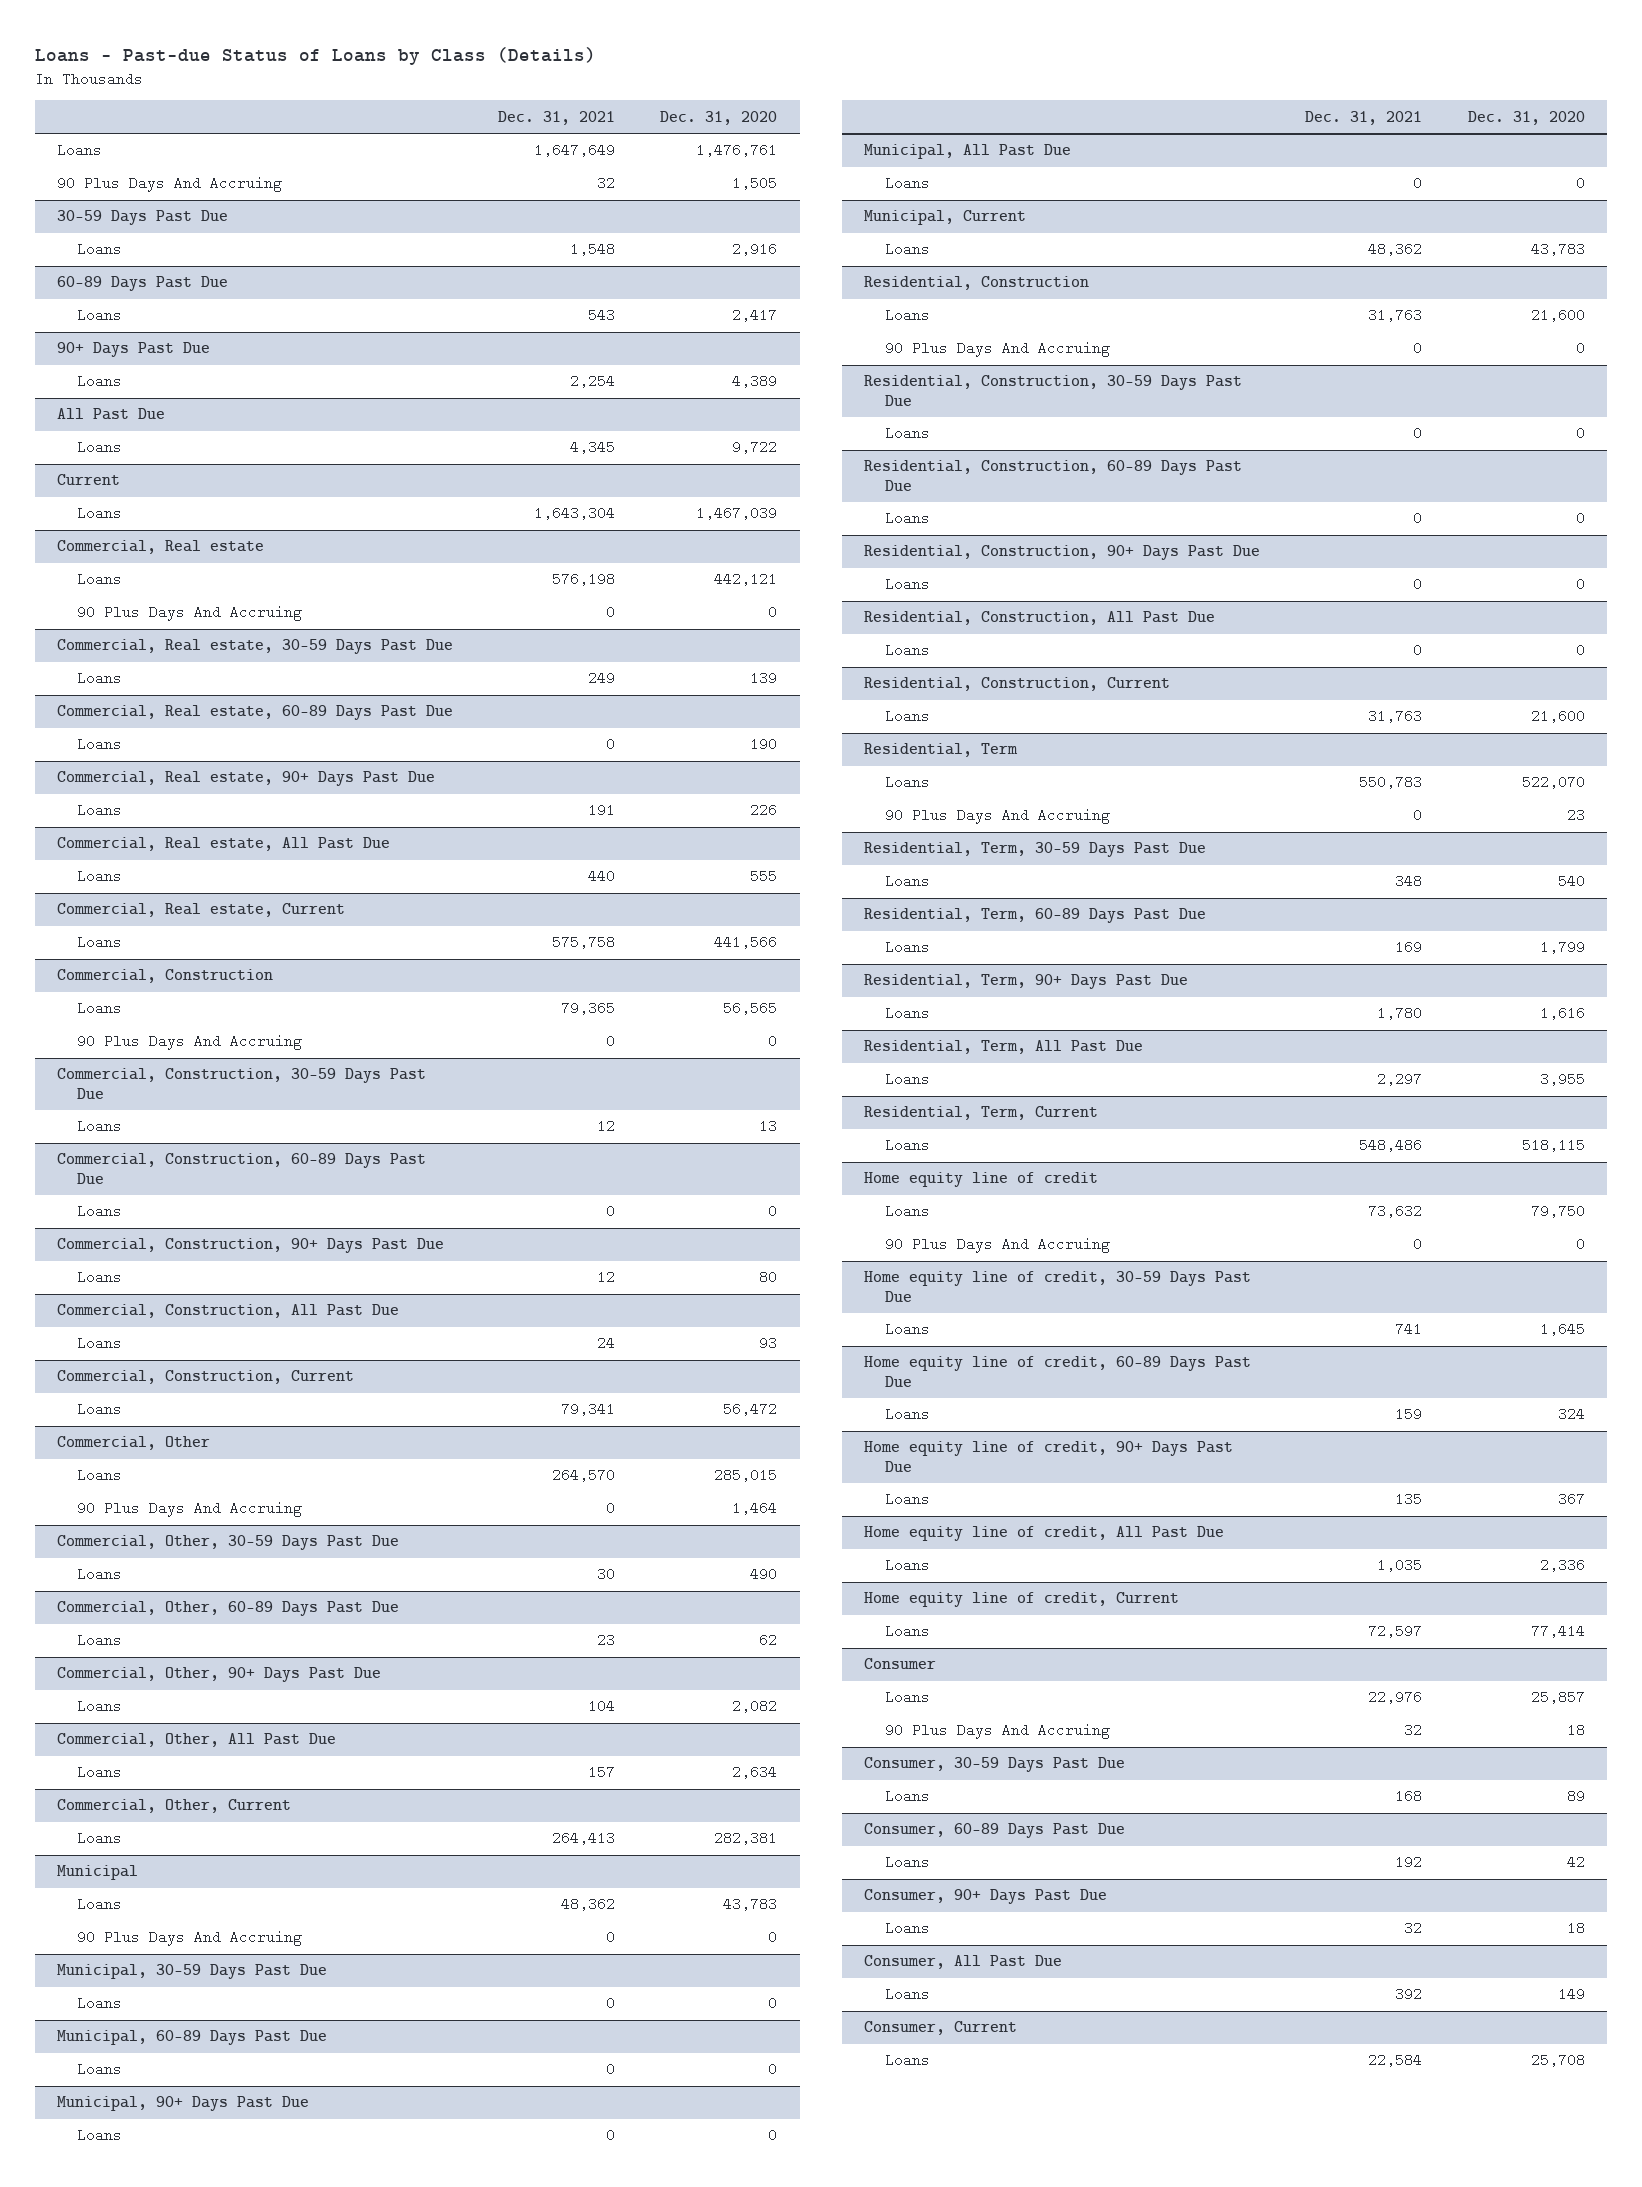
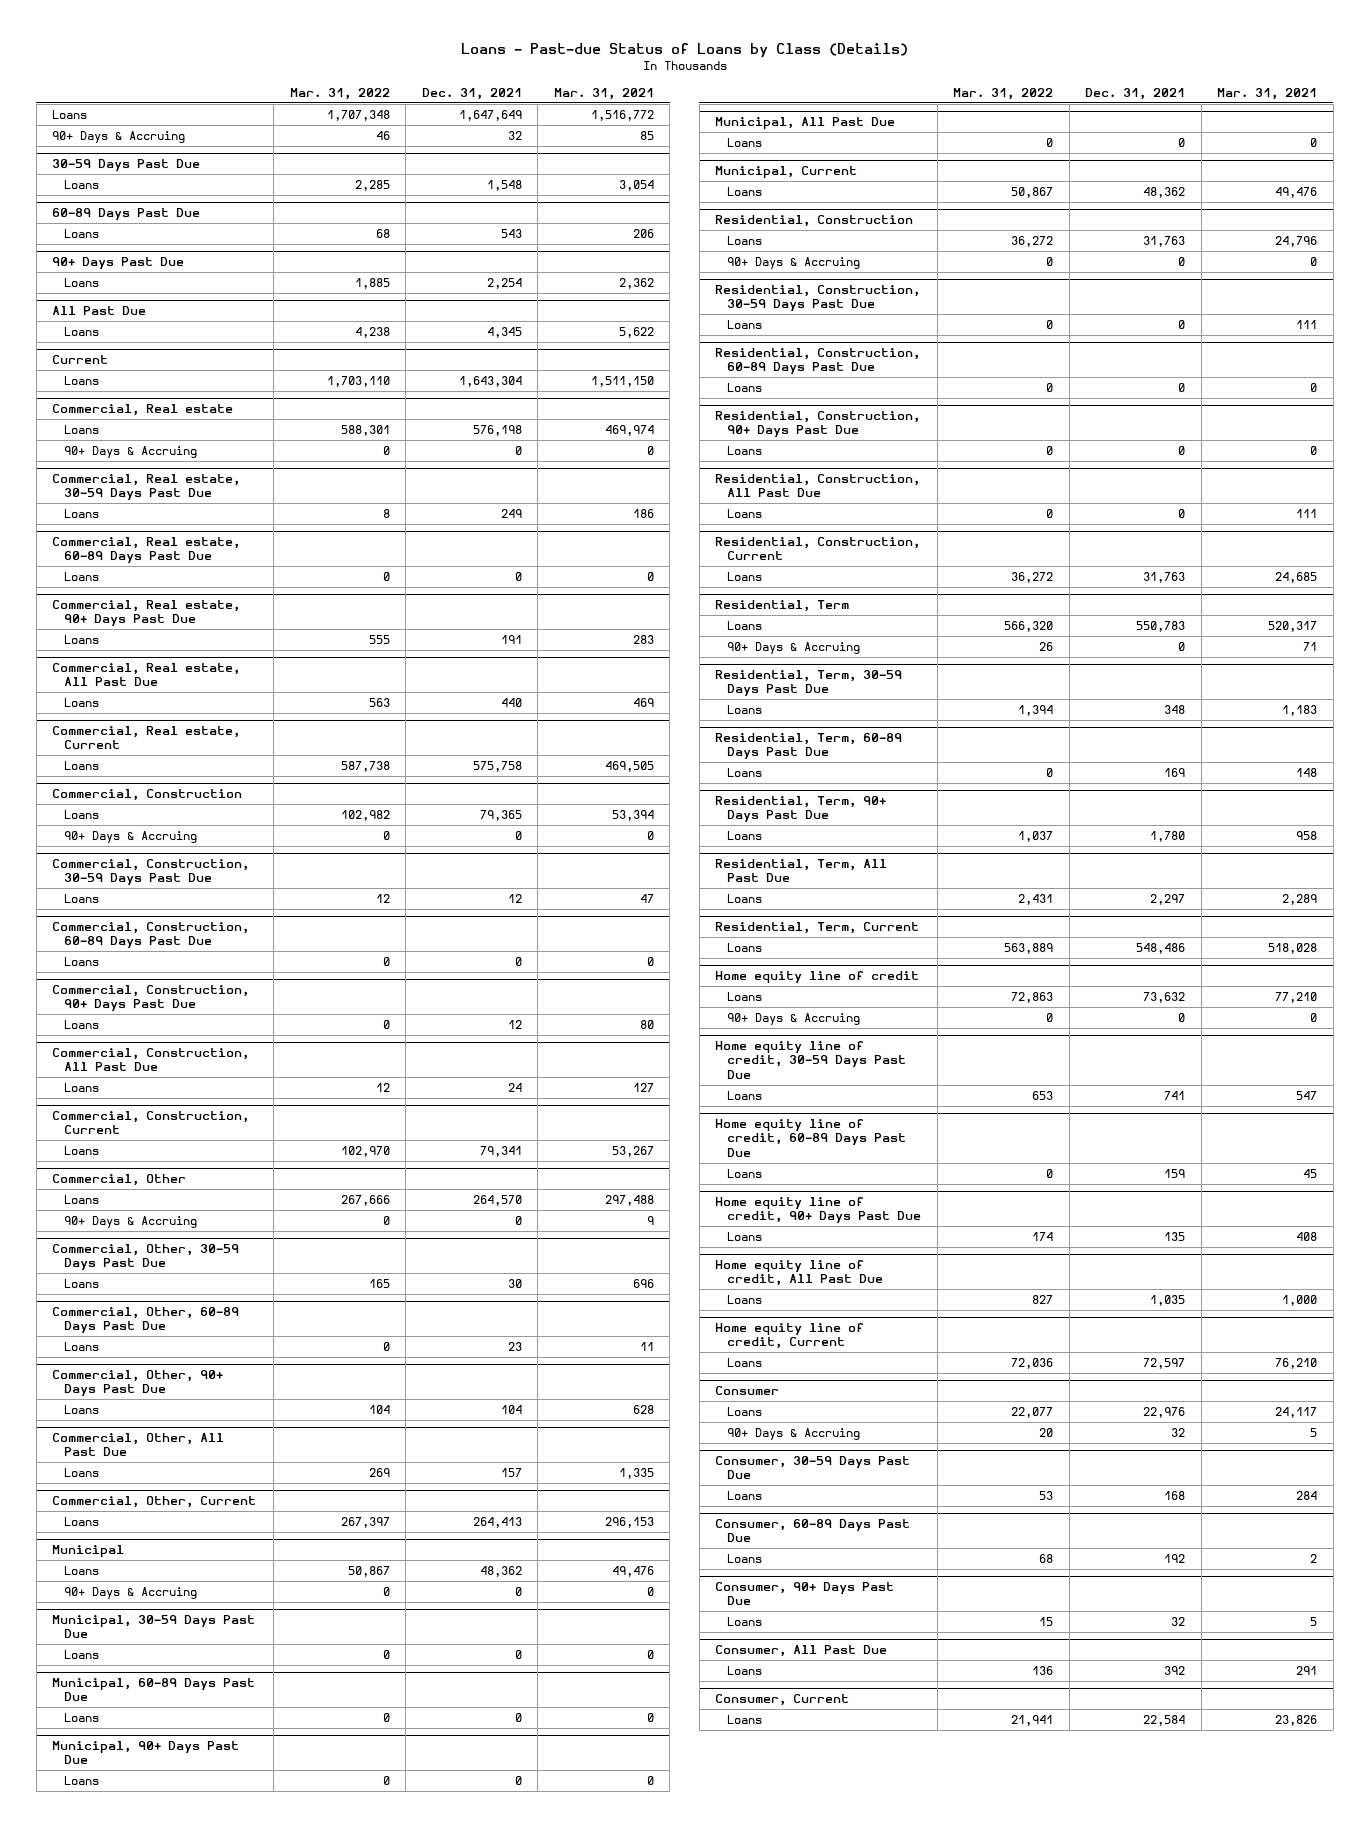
[660,110,778,125] Dec. 31, 2020 -> none
none -> [289,88,390,101] Mar. 31, 2022
none -> [553,88,654,101] Mar. 31, 2021
[57,176,283,193] 90 Plus Days And Accruing -> [52,130,186,143] 90+ Days & Accruing
[77,605,303,622] 90 Plus Days And Accruing -> [63,445,197,458] 90+ Days & Accruing
[77,1034,303,1051] 90 Plus Days And Accruing -> [63,830,197,843] 90+ Days & Accruing
[77,1501,303,1518] 90 Plus Days And Accruing -> [63,1215,197,1228] 90+ Days & Accruing
[77,1930,303,1947] 90 Plus Days And Accruing -> [63,1586,197,1599] 90+ Days & Accruing
[884,341,1110,358] 90 Plus Days And Accruing -> [727,256,861,269] 90+ Days & Accruing
[884,808,1110,825] 90 Plus Days And Accruing -> [727,641,861,654] 90+ Days & Accruing
[884,1237,1110,1254] 90 Plus Days And Accruing -> [727,1012,861,1025] 90+ Days & Accruing
[884,1723,1110,1740] 90 Plus Days And Accruing -> [727,1427,861,1440] 90+ Days & Accruing

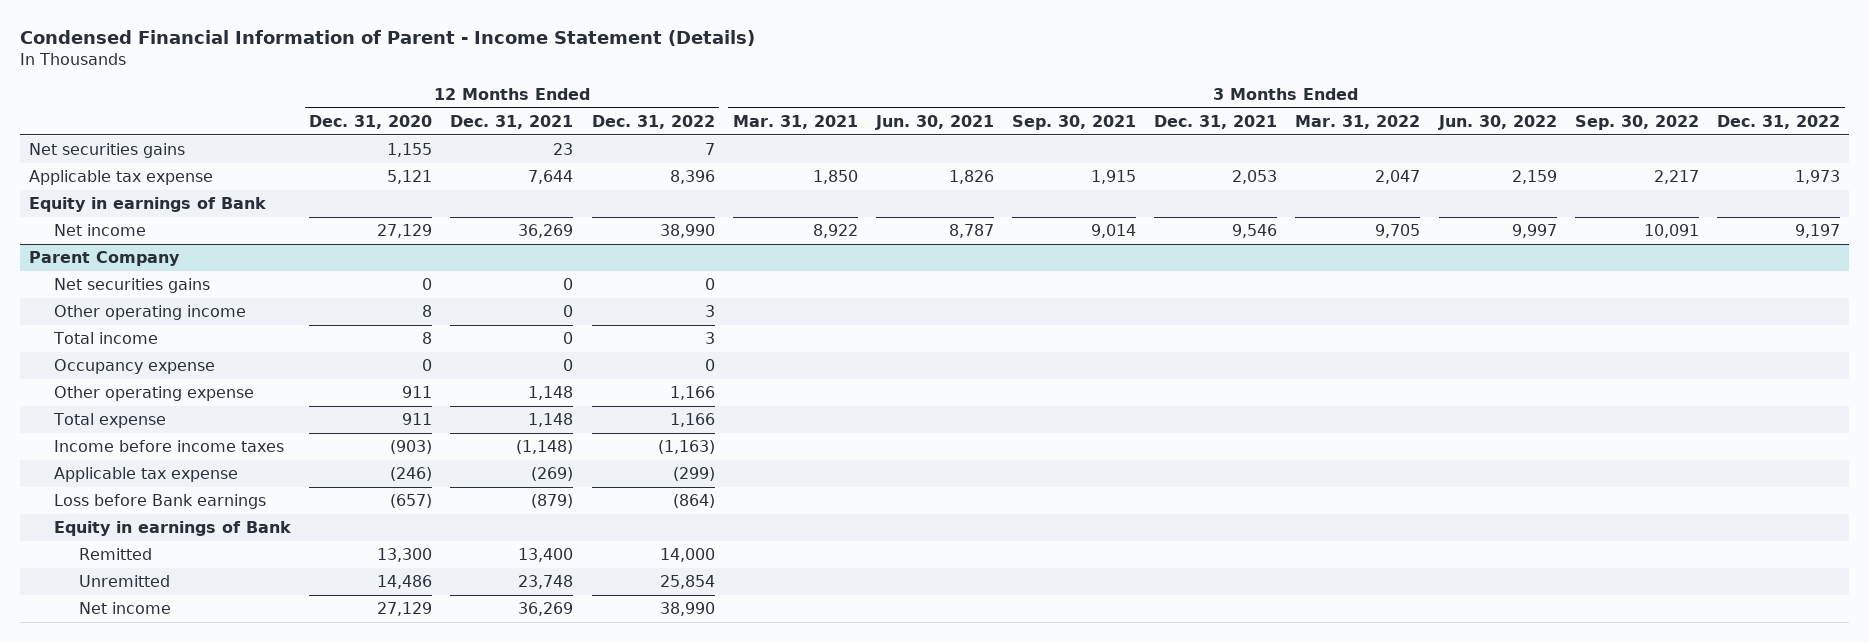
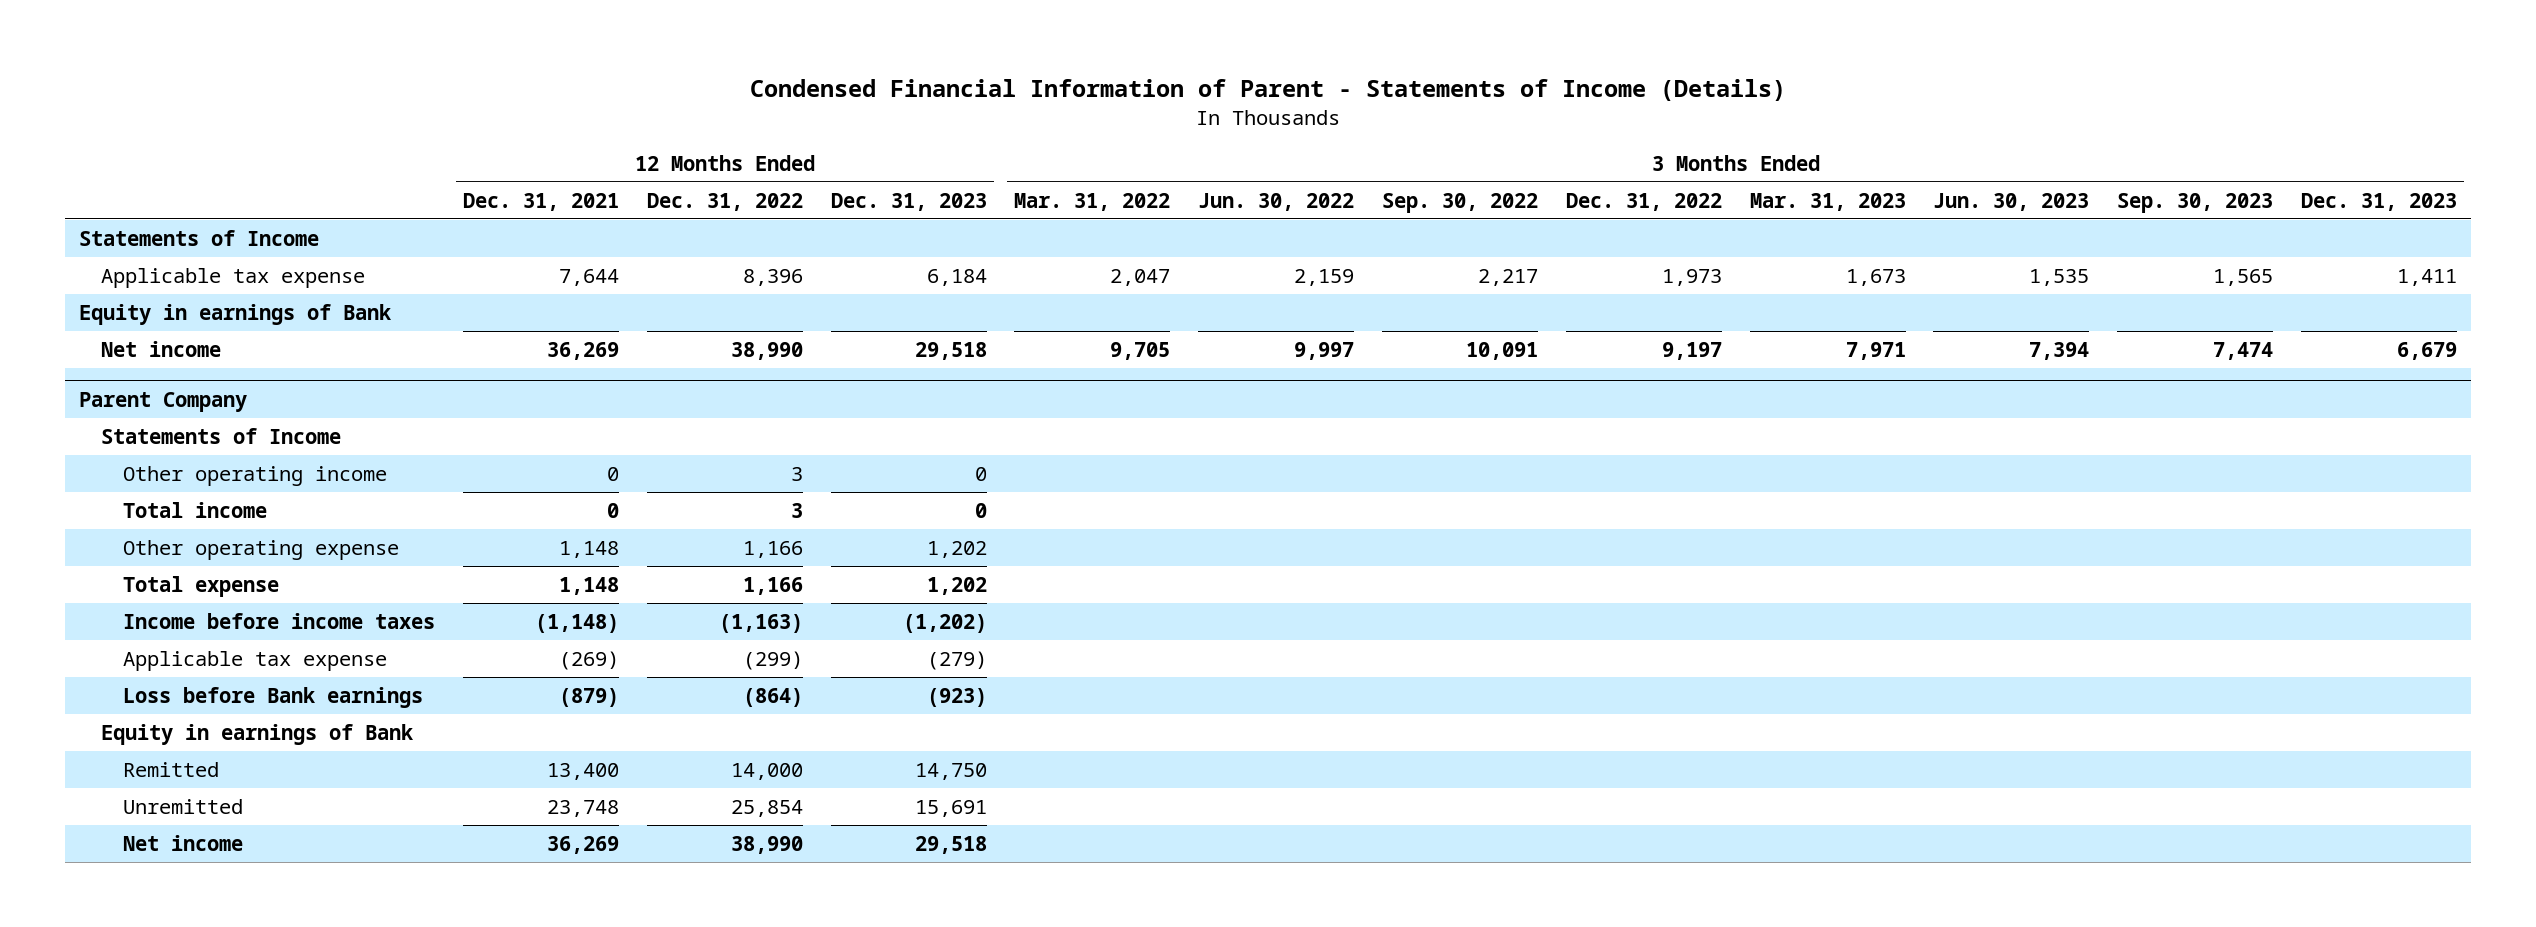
[19,30,755,47] Condensed Financial Information of Parent - Income Statement (Details) -> [749,79,1786,102] Condensed Financial Information of Parent - Statements of Income (Details)
[309,114,433,129] Dec. 31, 2020 -> none
[732,114,858,129] Mar. 31, 2021 -> none
[874,114,994,130] Jun. 30, 2021 -> none
[1012,114,1137,130] Sep. 30, 2021 -> none
[1154,114,1278,129] Dec. 31, 2021 -> none
none -> [830,192,987,211] Dec. 31, 2023
none -> [1749,192,1906,211] Mar. 31, 2023
none -> [1933,192,2090,211] Jun. 30, 2023
none -> [2117,192,2274,213] Sep. 30, 2023
none -> [2300,192,2457,211] Dec. 31, 2023
[28,143,185,159] Net securities gains -> none
none -> [79,229,320,246] Statements of Income
[53,278,210,294] Net securities gains -> none
none -> [101,427,342,444] Statements of Income
[53,359,215,375] Occupancy expense -> none

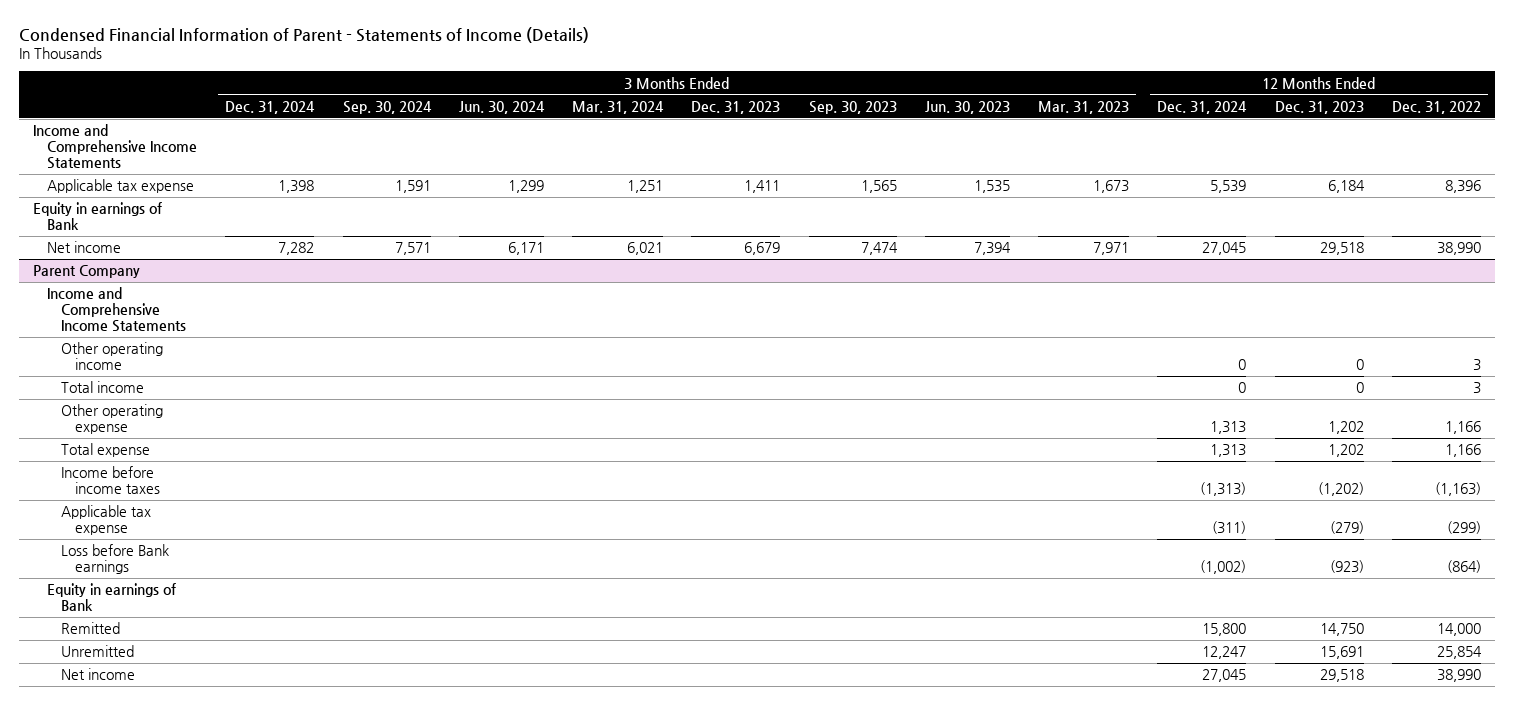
[463,192,620,211] Dec. 31, 2021 -> none
[1014,192,1171,211] Mar. 31, 2022 -> none
[1198,192,1355,211] Jun. 30, 2022 -> none
[1381,192,1538,213] Sep. 30, 2022 -> none
[1565,192,1722,211] Dec. 31, 2022 -> none
none -> [225,100,316,114] Dec. 31, 2024
none -> [342,100,432,114] Sep. 30, 2024
none -> [458,100,545,114] Jun. 30, 2024
none -> [572,100,665,114] Mar. 31, 2024
none -> [1157,100,1248,114] Dec. 31, 2024
[79,229,320,246] Statements of Income -> [33,124,198,170] Income and Comprehensive Income Statements
[101,427,342,444] Statements of Income -> [47,287,187,333] Income and Comprehensive Income Statements

